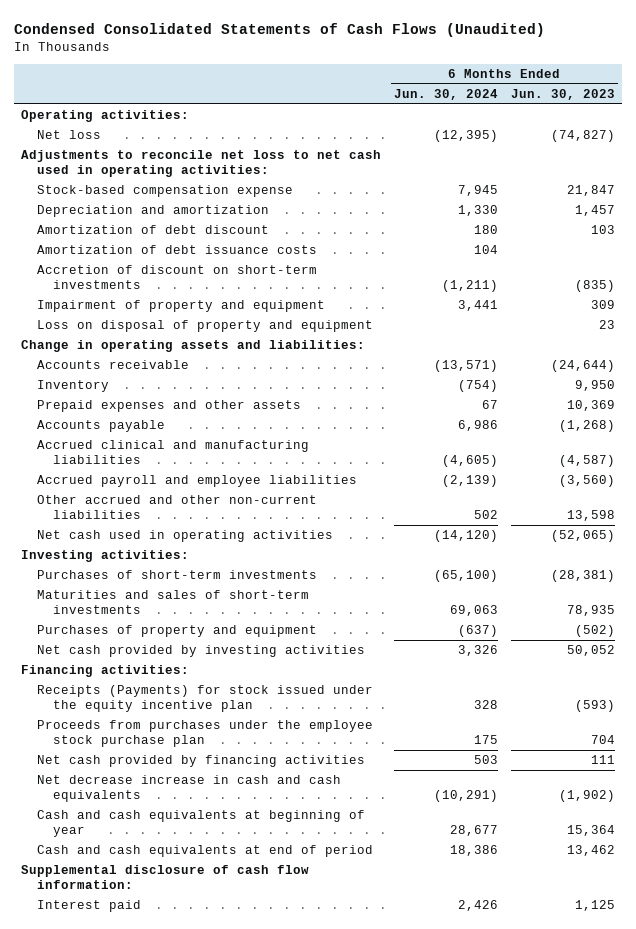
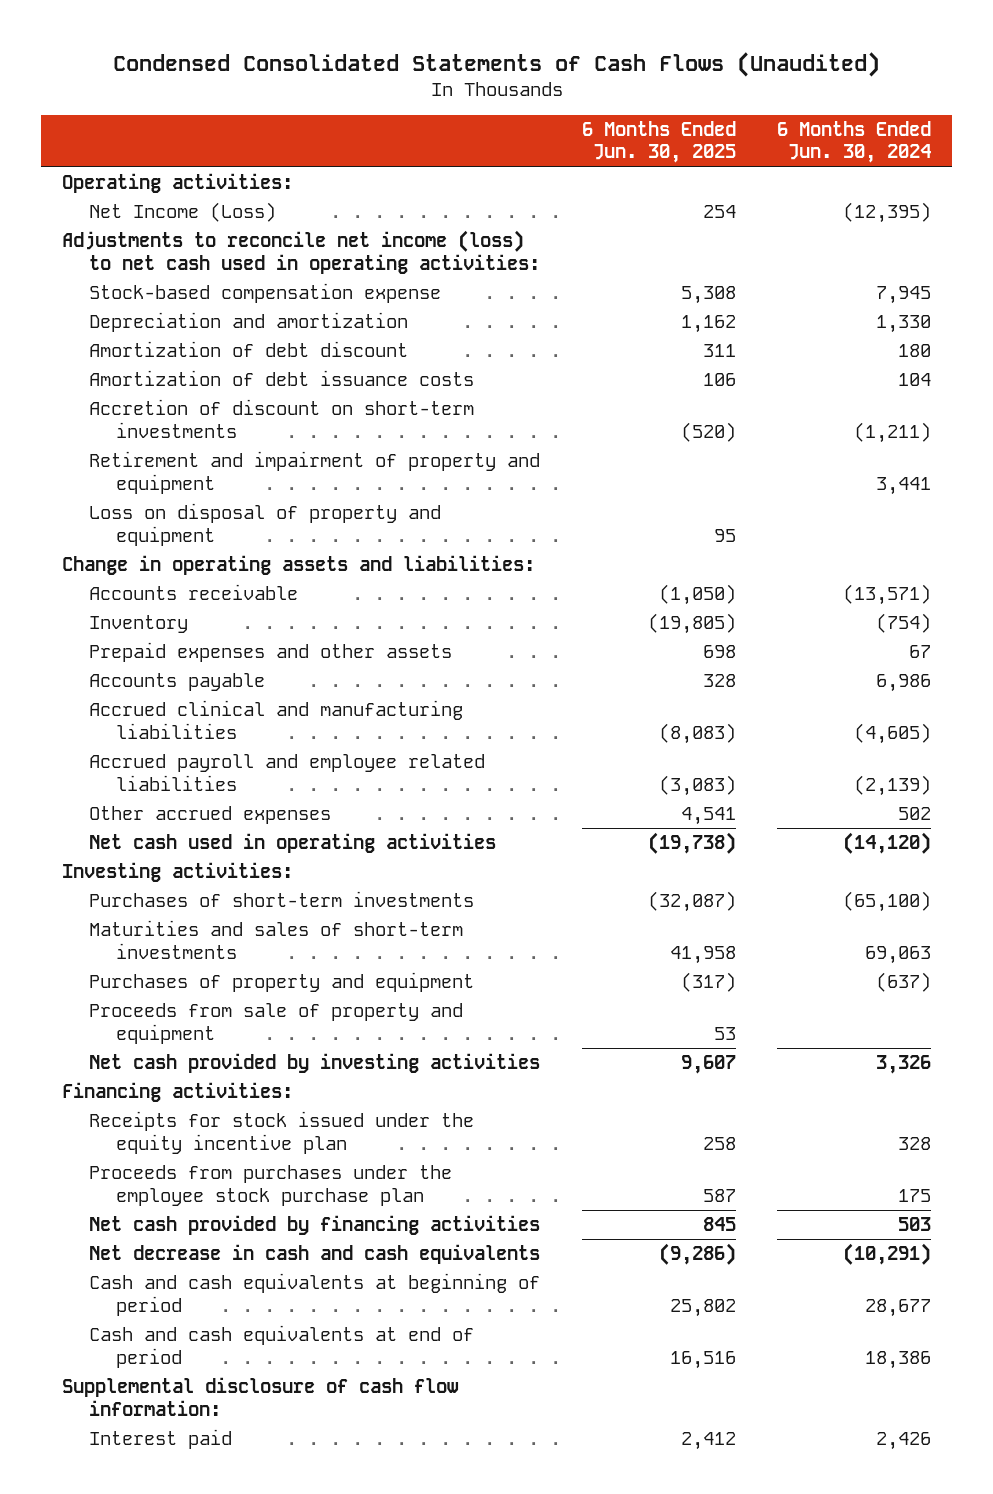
[511,88,616,100] Jun. 30, 2023 -> none
none -> [581,121,736,164] 6 Months Ended Jun. 30, 2025
[36,130,101,140] Net loss -> [89,202,277,223] Net Income (Loss)
[20,150,381,178] Adjustments to reconcile net loss to net cash used in operating activities: -> [62,230,541,274] Adjustments to reconcile net income (loss) to net cash used in operating activities:
[36,300,325,313] Impairment of property and equipment -> [89,451,541,494] Retirement and impairment of property and equipment
[36,495,317,520] Other accrued and other non-current liabilities -> none
[36,475,357,488] Accrued payroll and employee liabilities -> [89,754,486,791] Accrued payroll and employee related liabilities
none -> [89,806,332,825] Other accrued expenses
none -> [89,1003,464,1044] Proceeds from sale of property and equipment
[36,685,373,713] Receipts (Payments) for stock issued under the equity incentive plan -> [89,1111,475,1154] Receipts for stock issued under the equity incentive plan
[36,775,341,803] Net decrease increase in cash and cash equivalents -> [89,1244,541,1265] Net decrease in cash and cash equivalents
[36,810,365,838] Cash and cash equivalents at beginning of year -> [89,1273,541,1316] Cash and cash equivalents at beginning of period

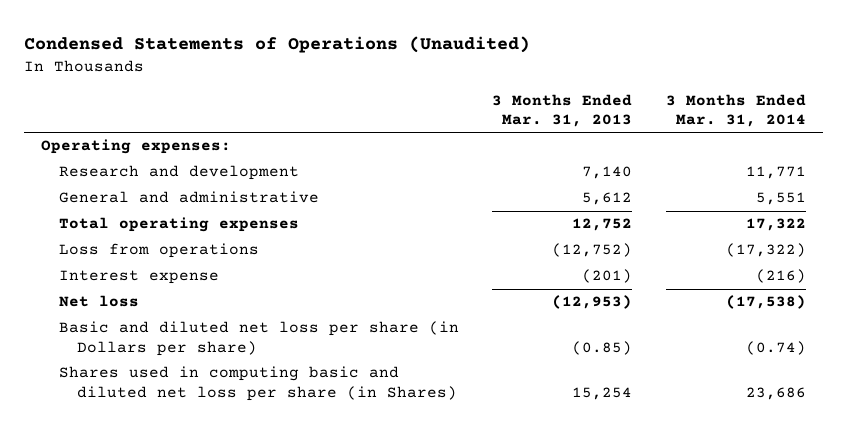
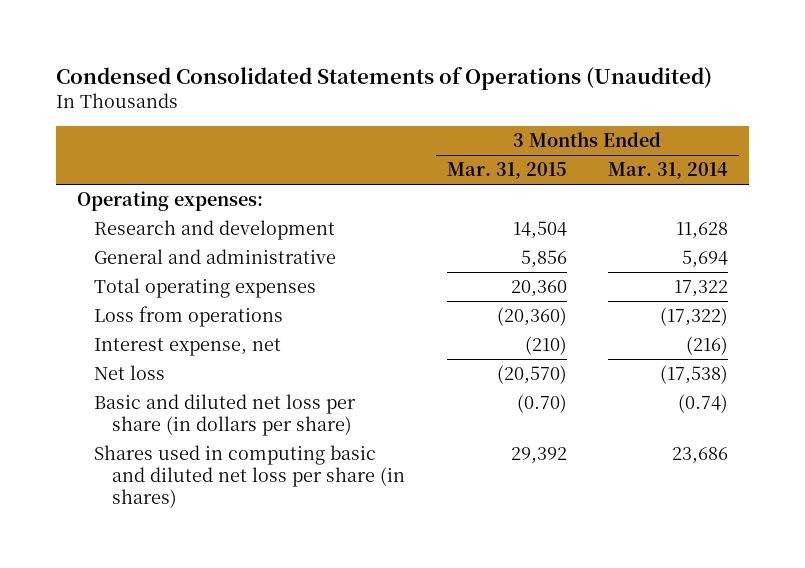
[23,36,530,54] Condensed Statements of Operations (Unaudited) -> [55,66,712,90] Condensed Consolidated Statements of Operations (Unaudited)
[492,93,633,128] 3 Months Ended Mar. 31, 2013 -> none
none -> [446,162,567,180] Mar. 31, 2015
[745,166,806,180] 11,771 -> [676,222,729,240] 11,628
[755,192,806,206] 5,551 -> [682,250,729,269] 5,694
[58,270,219,285] Interest expense -> [94,338,282,357] Interest expense, net
[58,321,459,357] Basic and diluted net loss per share (in Dollars per share) -> [94,394,357,437] Basic and diluted net loss per share (in dollars per share)
[58,366,457,402] Shares used in computing basic and diluted net loss per share (in Shares) -> [94,445,405,509] Shares used in computing basic and diluted net loss per share (in shares)

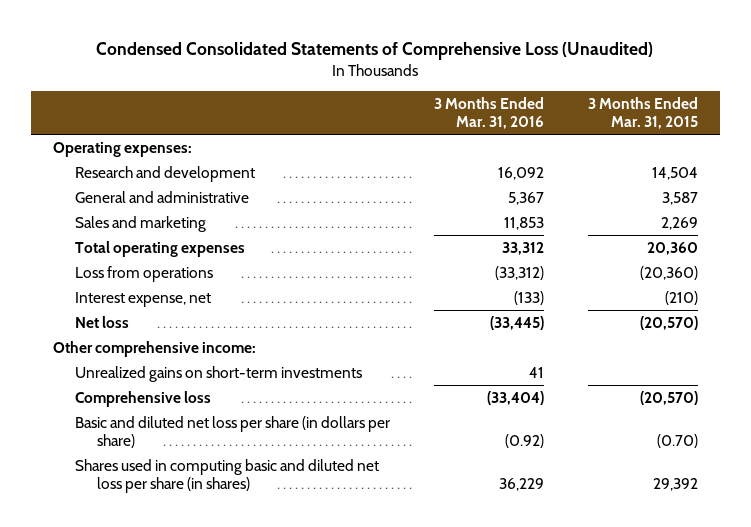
[55,66,712,90] Condensed Consolidated Statements of Operations (Unaudited) -> [96,42,654,61] Condensed Consolidated Statements of Comprehensive Loss (Unaudited)
[608,162,729,180] Mar. 31, 2014 -> none
none -> [433,97,544,130] 3 Months Ended Mar. 31, 2016
[520,250,567,269] 5,856 -> [661,191,698,205] 3,587
none -> [75,215,207,232] Sales and marketing
none -> [53,340,257,357] Other comprehensive income:
none -> [75,365,363,382] Unrealized gains on short-term investments
none -> [75,390,212,407] Comprehensive loss

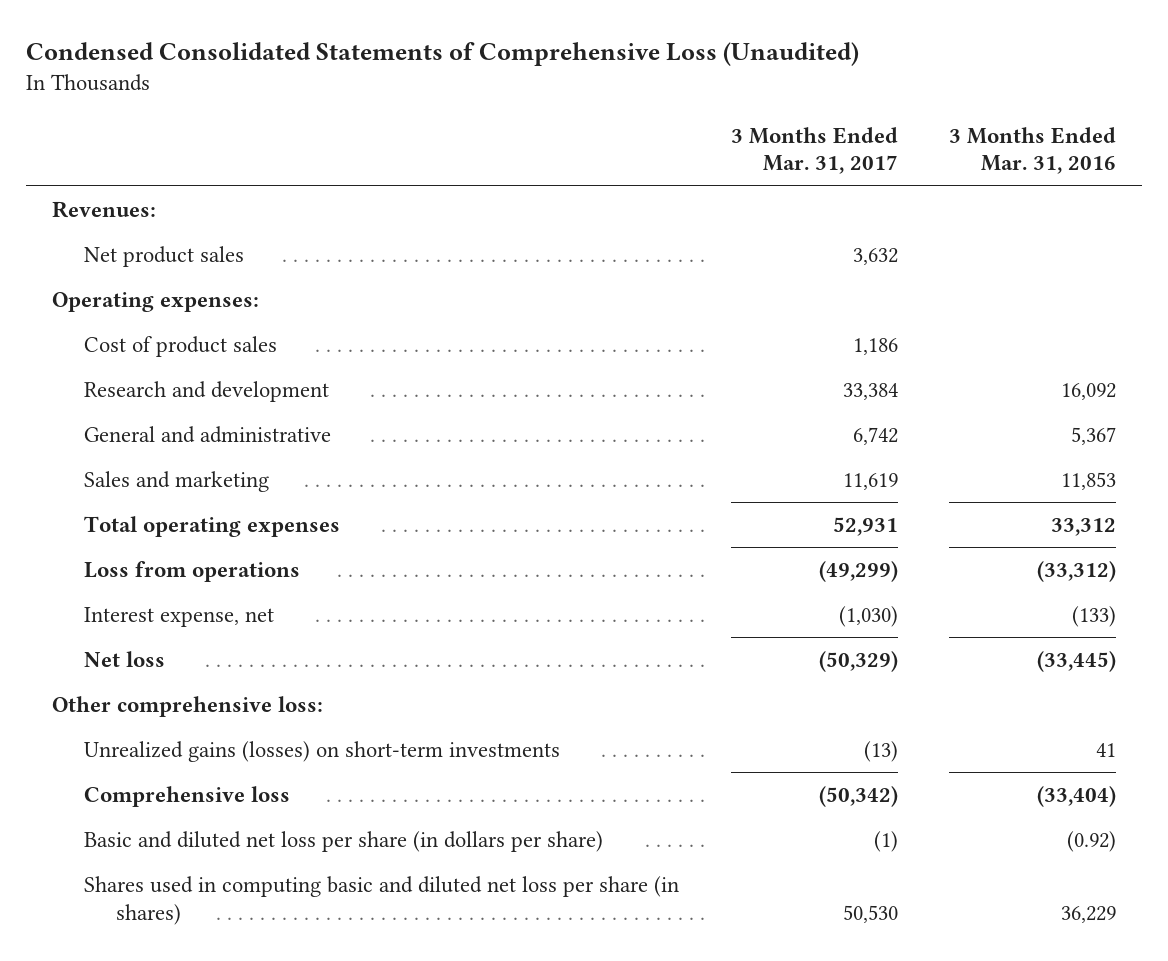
[587,97,698,130] 3 Months Ended Mar. 31, 2015 -> none
none -> [730,126,898,175] 3 Months Ended Mar. 31, 2017
none -> [51,200,156,218] Revenues:
none -> [83,245,244,267] Net product sales
none -> [83,335,277,357] Cost of product sales
[53,340,257,357] Other comprehensive income: -> [51,695,323,717] Other comprehensive loss:
[75,365,363,382] Unrealized gains on short-term investments -> [83,740,560,762] Unrealized gains (losses) on short-term investments

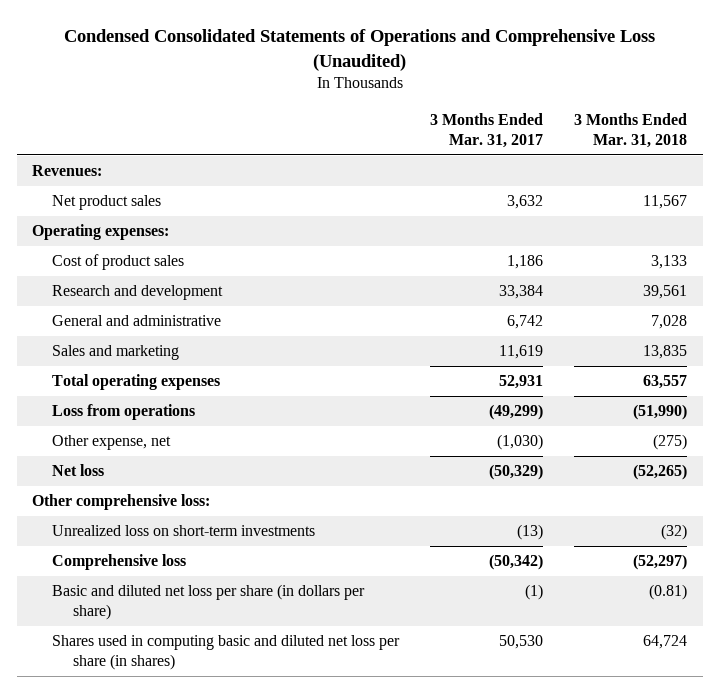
[25,42,859,67] Condensed Consolidated Statements of Comprehensive Loss (Unaudited) -> [63,28,655,71] Condensed Consolidated Statements of Operations and Comprehensive Loss (Unaudited)
[949,126,1117,175] 3 Months Ended Mar. 31, 2016 -> none
none -> [574,112,688,148] 3 Months Ended Mar. 31, 2018
[83,606,274,627] Interest expense, net -> [52,435,172,451] Other expense, net
[83,740,560,762] Unrealized gains (losses) on short-term investments -> [52,525,316,537] Unrealized loss on short-term investments

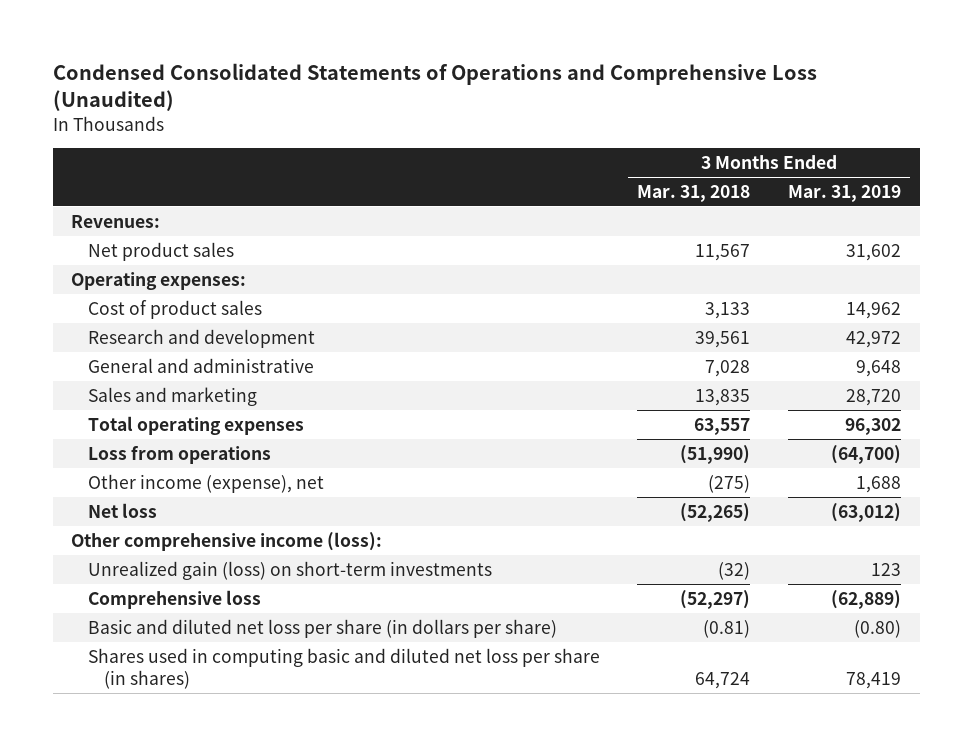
[430,112,544,148] 3 Months Ended Mar. 31, 2017 -> none
none -> [787,184,901,202] Mar. 31, 2019
[52,435,172,451] Other expense, net -> [87,473,324,493] Other income (expense), net
[32,494,211,511] Other comprehensive loss: -> [71,531,383,551] Other comprehensive income (loss):
[52,525,316,537] Unrealized loss on short-term investments -> [87,560,492,580] Unrealized gain (loss) on short-term investments

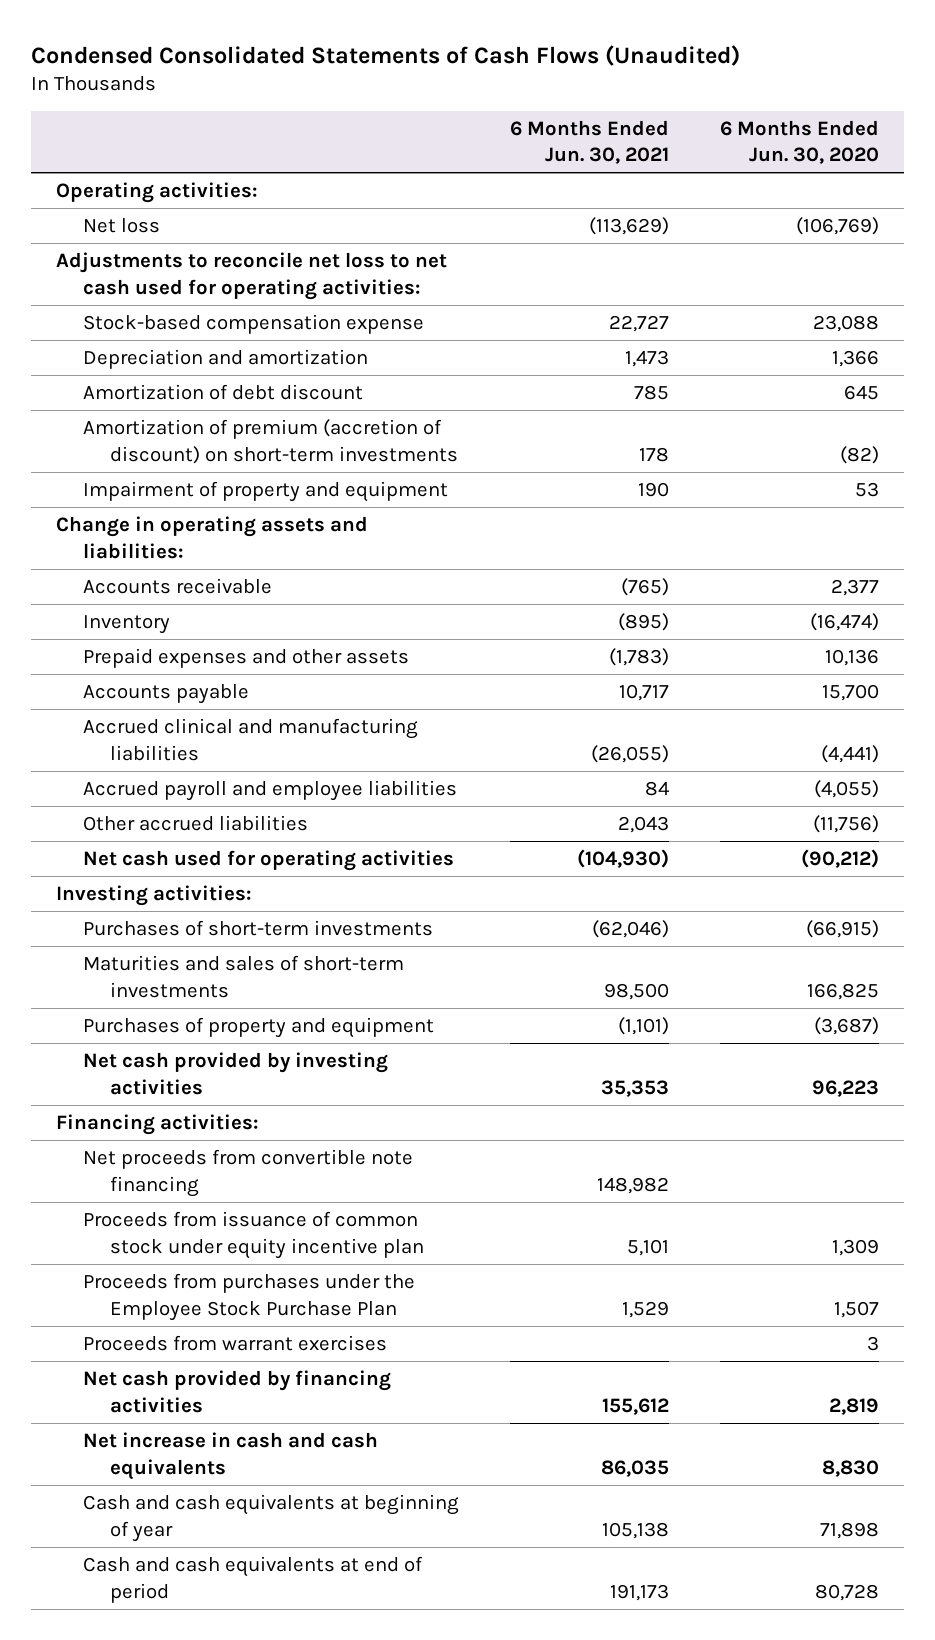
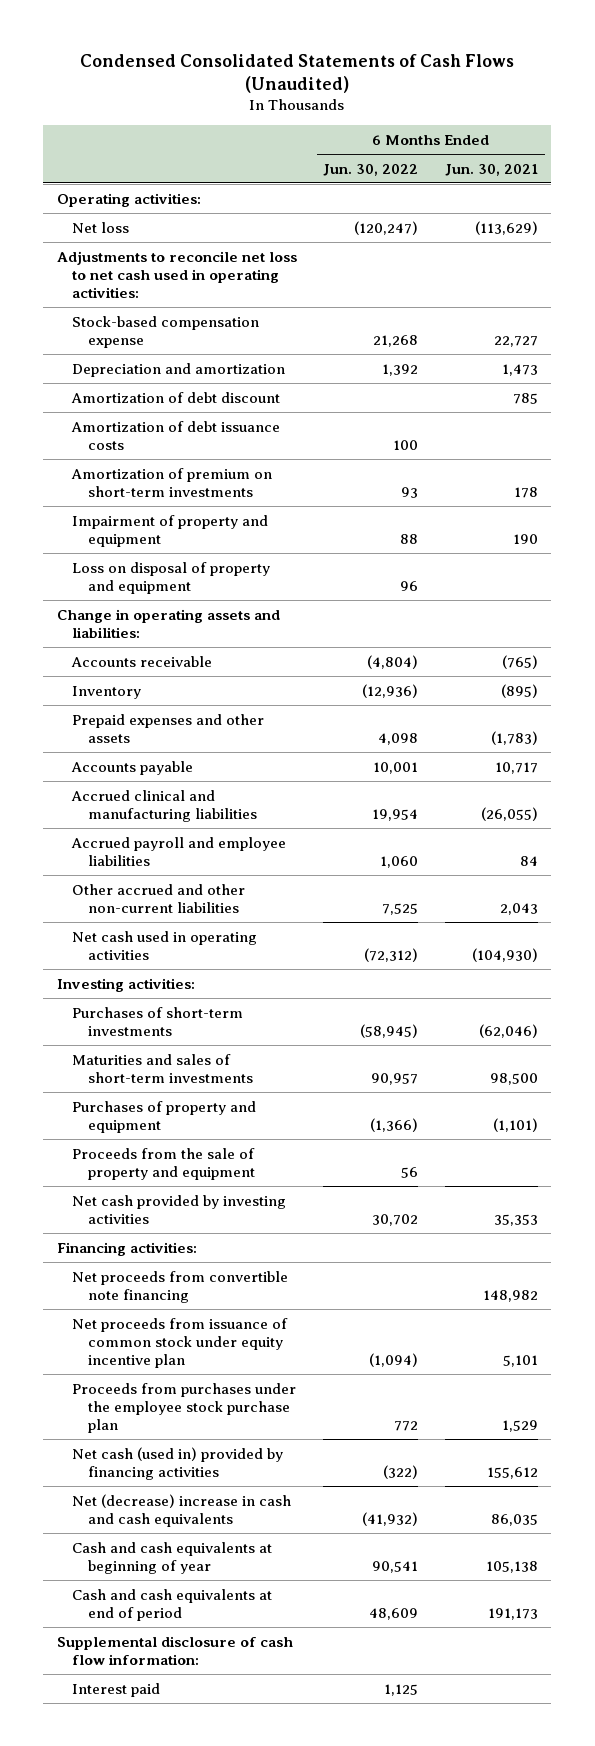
[719,119,879,165] 6 Months Ended Jun. 30, 2020 -> none
none -> [323,163,419,176] Jun. 30, 2022
[56,252,448,300] Adjustments to reconcile net loss to net cash used for operating activities: -> [56,250,297,298] Adjustments to reconcile net loss to net cash used in operating activities:
none -> [71,420,281,450] Amortization of debt issuance costs
[83,419,458,464] Amortization of premium (accretion of discount) on short-term investments -> [71,467,273,497] Amortization of premium on short-term investments
none -> [72,561,271,594] Loss on disposal of property and equipment
[83,815,309,832] Other accrued liabilities -> [72,883,246,913] Other accrued and other non-current liabilities
[83,850,455,872] Net cash used for operating activities -> [72,930,258,960] Net cash used in operating activities
none -> [72,1147,256,1180] Proceeds from the sale of property and equipment
[83,1335,388,1352] Proceeds from warrant exercises -> none
[83,1211,424,1259] Proceeds from issuance of common stock under equity incentive plan -> [72,1317,289,1368] Net proceeds from issuance of common stock under equity incentive plan
[83,1273,416,1321] Proceeds from purchases under the Employee Stock Purchase Plan -> [72,1382,297,1433] Proceeds from purchases under the employee stock purchase plan
[83,1370,392,1413] Net cash provided by financing activities -> [72,1446,284,1480] Net cash (used in) provided by financing activities
[83,1432,379,1480] Net increase in cash and cash equivalents -> [72,1493,292,1527] Net (decrease) increase in cash and cash equivalents
none -> [56,1635,293,1665] Supplemental disclosure of cash flow information:
none -> [72,1682,161,1697] Interest paid

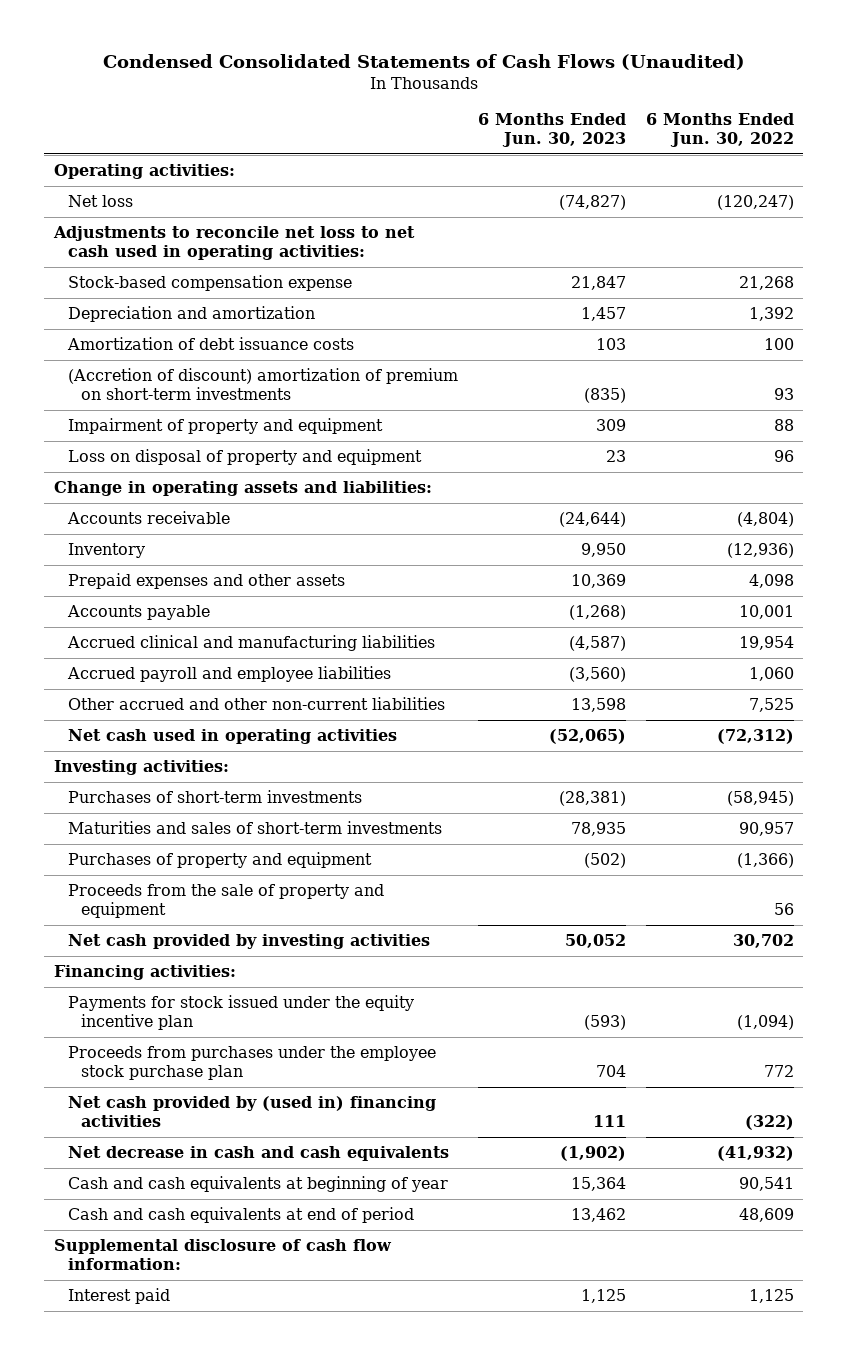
[445,163,539,176] Jun. 30, 2021 -> none
none -> [477,113,626,148] 6 Months Ended Jun. 30, 2023
[71,391,281,403] Amortization of debt discount -> none
[71,467,273,497] Amortization of premium on short-term investments -> [67,367,458,400] (Accretion of discount) amortization of premium on short-term investments
[72,1270,289,1303] Net proceeds from convertible note financing -> none
[72,1317,289,1368] Net proceeds from issuance of common stock under equity incentive plan -> [67,994,414,1030] Payments for stock issued under the equity incentive plan
[72,1446,284,1480] Net cash (used in) provided by financing activities -> [67,1095,436,1127] Net cash provided by (used in) financing activities
[72,1493,292,1527] Net (decrease) increase in cash and cash equivalents -> [67,1145,449,1161] Net decrease in cash and cash equivalents

